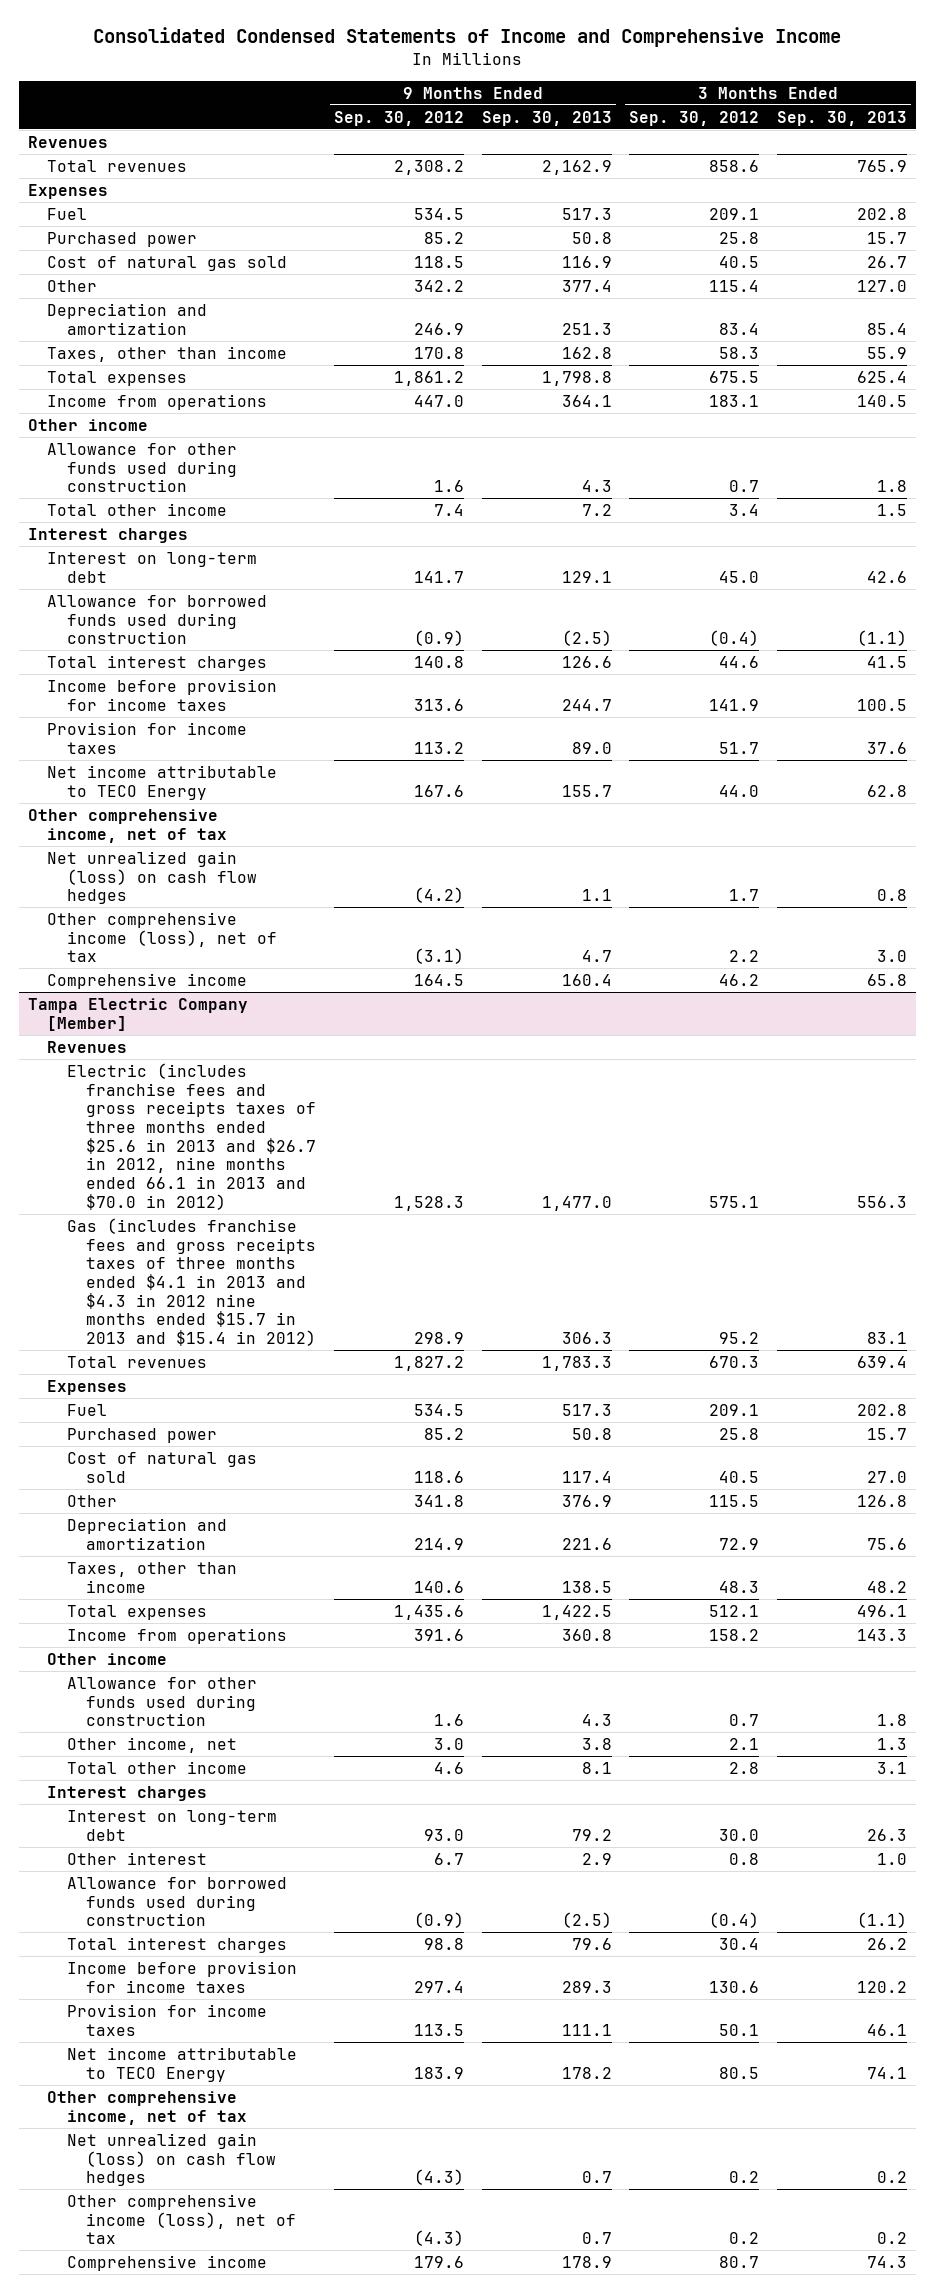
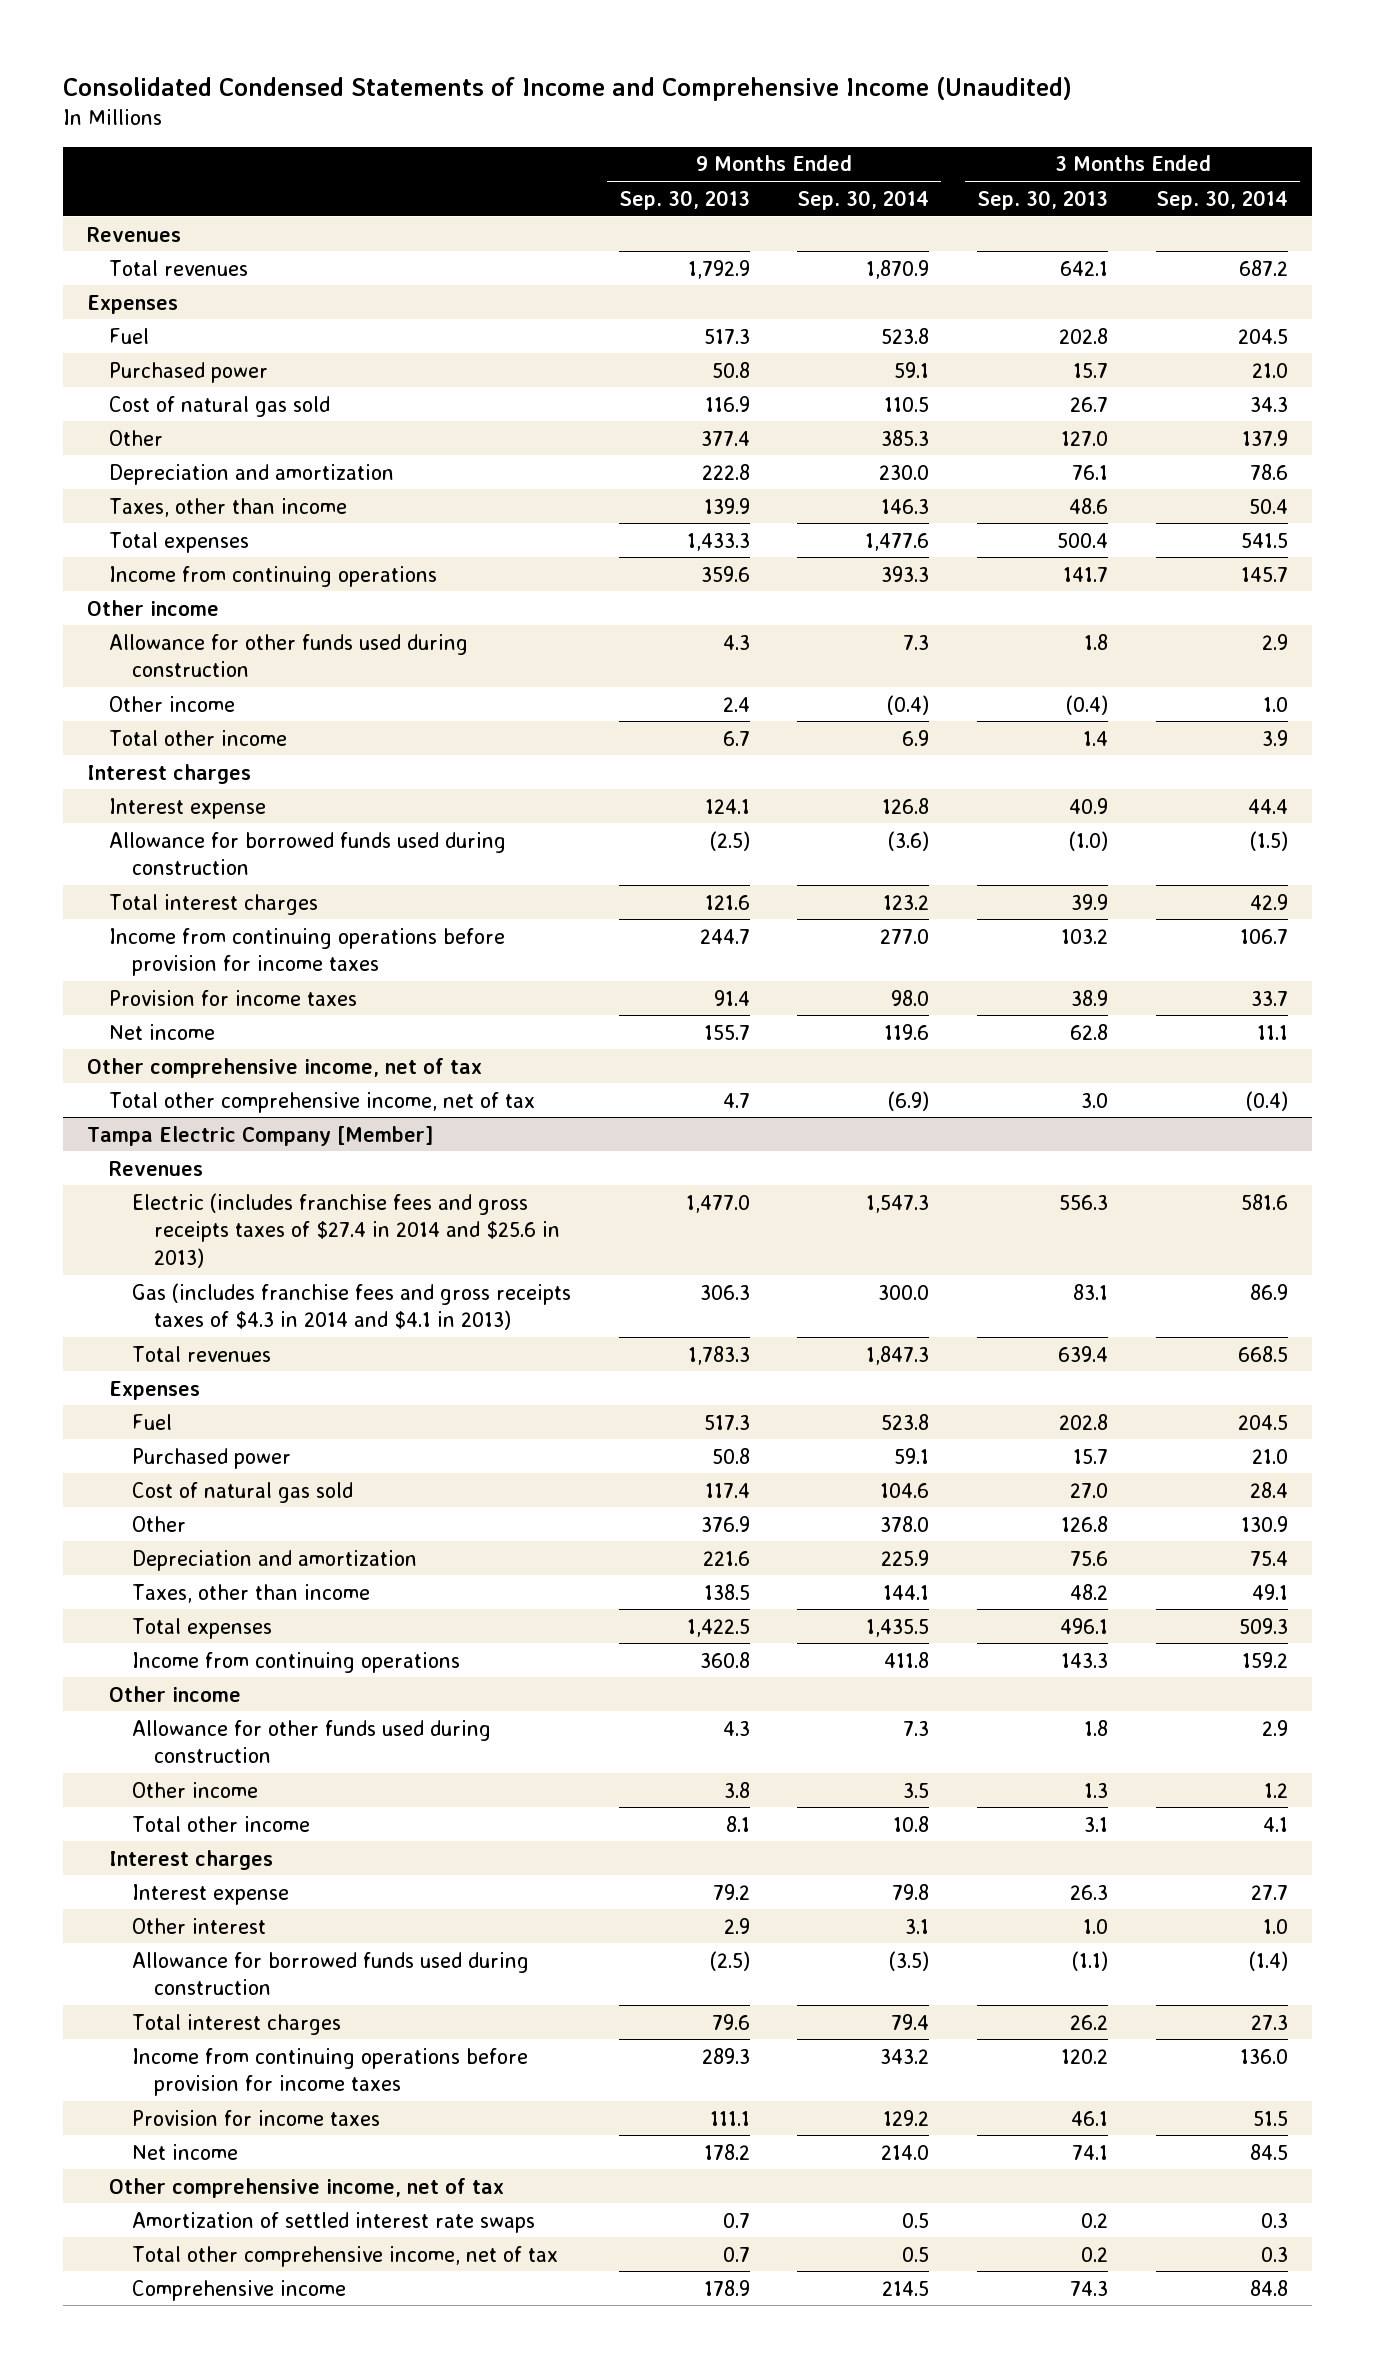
[93,27,842,48] Consolidated Condensed Statements of Income and Comprehensive Income -> [62,77,1072,102] Consolidated Condensed Statements of Income and Comprehensive Income (Unaudited)
[333,110,464,126] Sep. 30, 2012 -> none
[629,110,760,126] Sep. 30, 2012 -> none
none -> [797,189,930,210] Sep. 30, 2014
none -> [1155,189,1288,210] Sep. 30, 2014
[541,159,612,175] 2,162.9 -> [687,259,750,279] 1,792.9
[856,159,907,172] 765.9 -> [1060,260,1109,276] 642.1
[561,322,612,335] 251.3 -> [701,463,750,480] 222.8
[866,322,907,335] 85.4 -> [1072,464,1109,480] 76.1
[561,346,612,359] 162.8 -> [703,497,750,514] 139.9
[866,346,907,359] 55.9 -> [1069,497,1109,514] 48.6
[541,370,612,386] 1,798.8 -> [686,532,750,551] 1,433.3
[856,370,907,383] 625.4 -> [1057,532,1109,548] 500.4
[47,393,268,410] Income from operations -> [109,565,438,587] Income from continuing operations
[561,394,612,407] 364.1 -> [700,565,750,582] 359.6
[856,394,907,407] 140.5 -> [1063,566,1109,582] 141.7
none -> [109,695,236,712] Other income
[581,503,612,516] 7.2 -> [722,730,750,746] 6.7
[876,503,907,516] 1.5 -> [1083,730,1109,746] 1.4
[47,551,258,583] Interest on long-term debt -> none
none -> [109,797,267,819] Interest expense
[856,630,907,647] (1.1) -> [1069,830,1109,851] (1.0)
[561,655,612,668] 126.6 -> [704,894,750,910] 121.6
[866,655,907,668] 41.5 -> [1071,893,1109,910] 39.9
[47,678,278,711] Income before provision for income taxes -> [109,927,506,977] Income from continuing operations before provision for income taxes
[856,698,907,711] 100.5 -> [1061,928,1109,944] 103.2
[571,741,612,754] 89.0 -> [713,989,750,1006] 91.4
[866,741,907,754] 37.6 -> [1071,989,1109,1006] 38.9
[47,764,278,800] Net income attributable to TECO Energy -> [109,1023,216,1040] Net income
[47,850,257,905] Net unrealized gain (loss) on cash flow hedges -> none
[47,972,248,989] Comprehensive income -> none
[47,911,277,963] Other comprehensive income (loss), net of tax -> [109,1091,536,1113] Total other comprehensive income, net of tax
[66,1062,317,1210] Electric (includes franchise fees and gross receipts taxes of three months ended $25.6 in 2013 and $26.7 in 2012, nine months ended 66.1 in 2013 and $70.0 in 2012) -> [131,1192,561,1268] Electric (includes franchise fees and gross receipts taxes of $27.4 in 2014 and $25.6 in 2013)
[66,1217,317,1347] Gas (includes franchise fees and gross receipts taxes of three months ended $4.1 in 2013 and $4.3 in 2012 nine months ended $15.7 in 2013 and $15.4 in 2012) -> [131,1282,571,1331] Gas (includes franchise fees and gross receipts taxes of $4.3 in 2014 and $4.1 in 2013)
[66,1627,287,1644] Income from operations -> [131,1651,460,1673] Income from continuing operations
[66,1736,237,1753] Other income, net -> [131,1781,258,1798] Other income
[66,1809,277,1841] Interest on long-term debt -> [131,1883,289,1905] Interest expense
[66,1960,297,1993] Income before provision for income taxes -> [131,2047,528,2097] Income from continuing operations before provision for income taxes
[66,2046,297,2082] Net income attributable to TECO Energy -> [131,2143,238,2160] Net income
[66,2132,277,2187] Net unrealized gain (loss) on cash flow hedges -> none
none -> [131,2211,535,2233] Amortization of settled interest rate swaps
[66,2193,297,2245] Other comprehensive income (loss), net of tax -> [131,2245,558,2267] Total other comprehensive income, net of tax

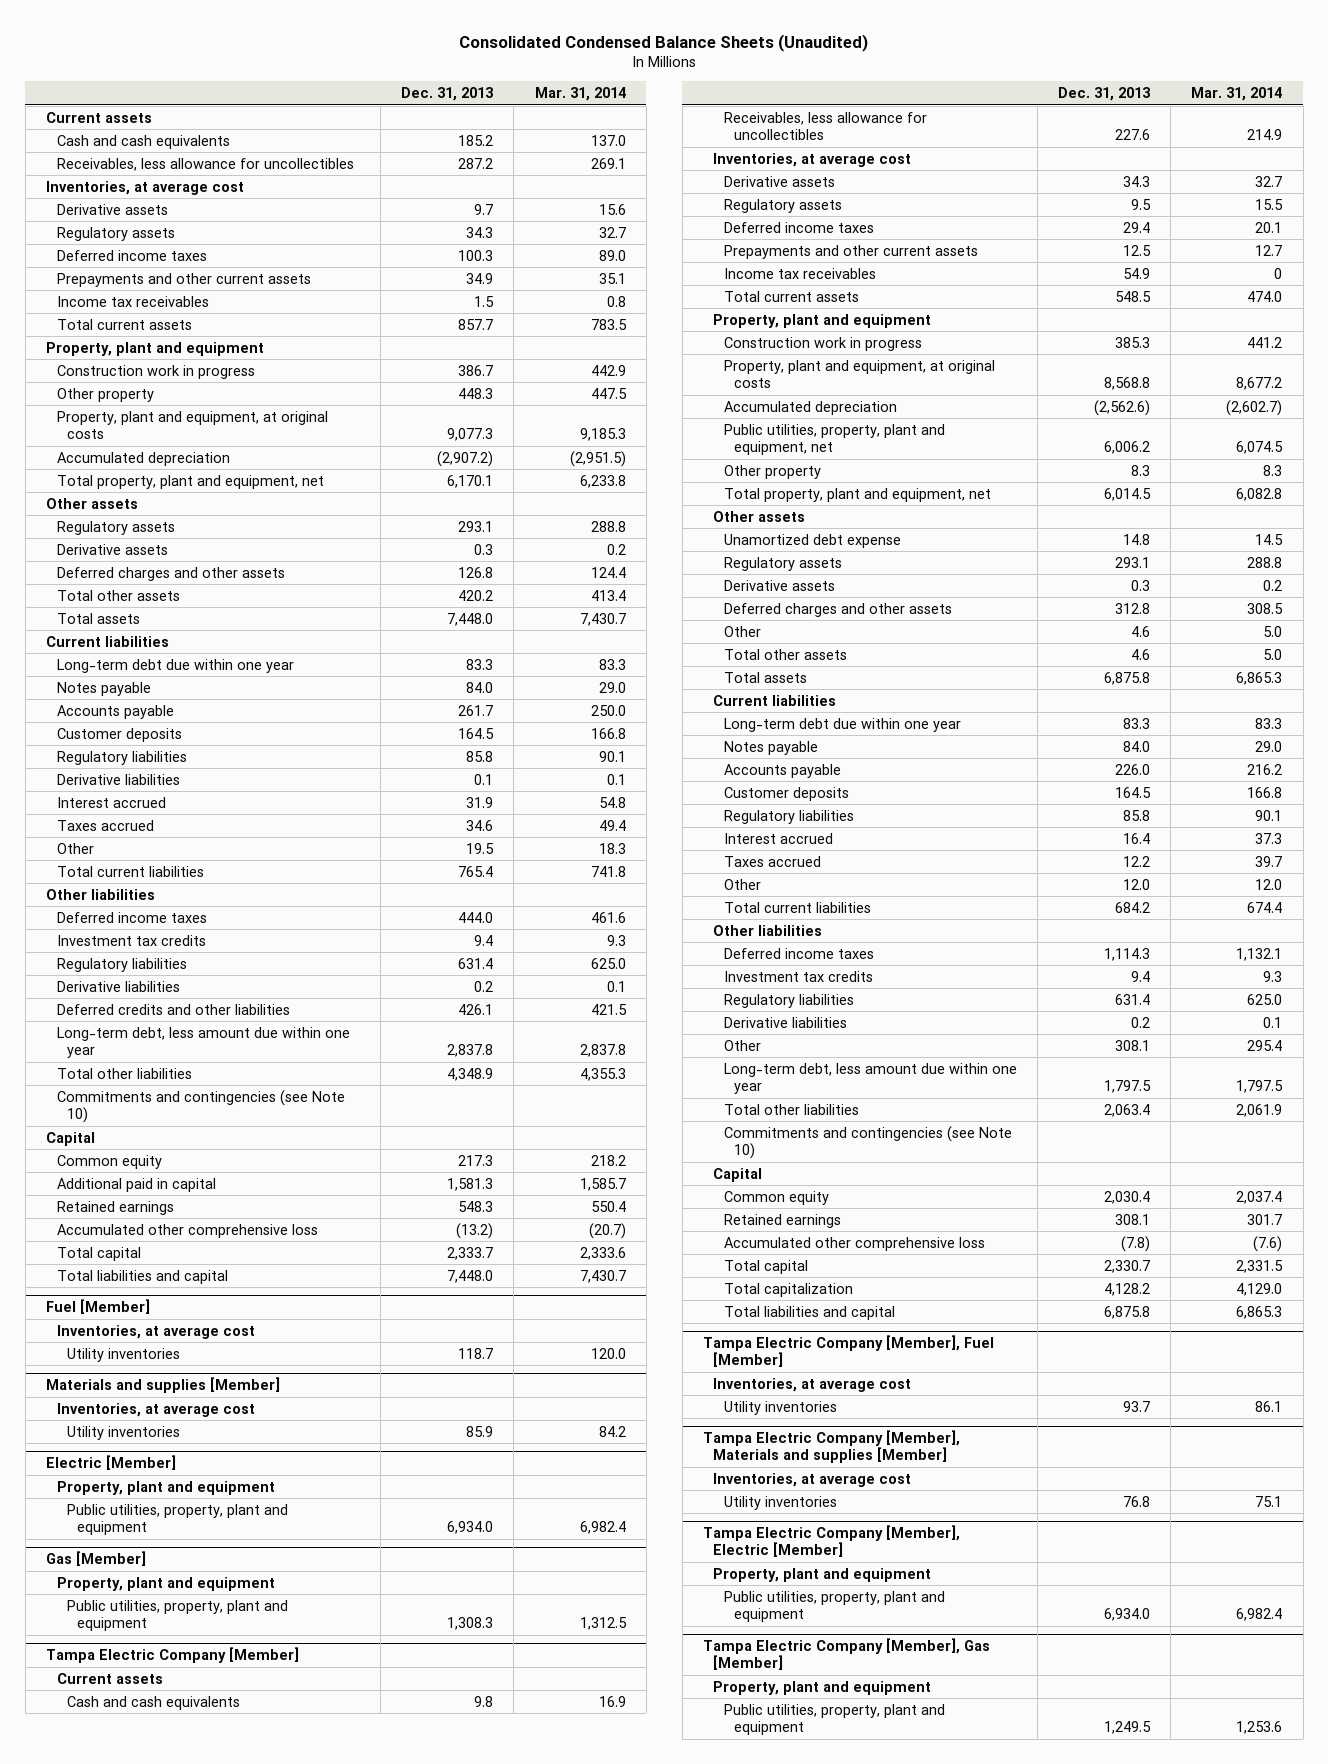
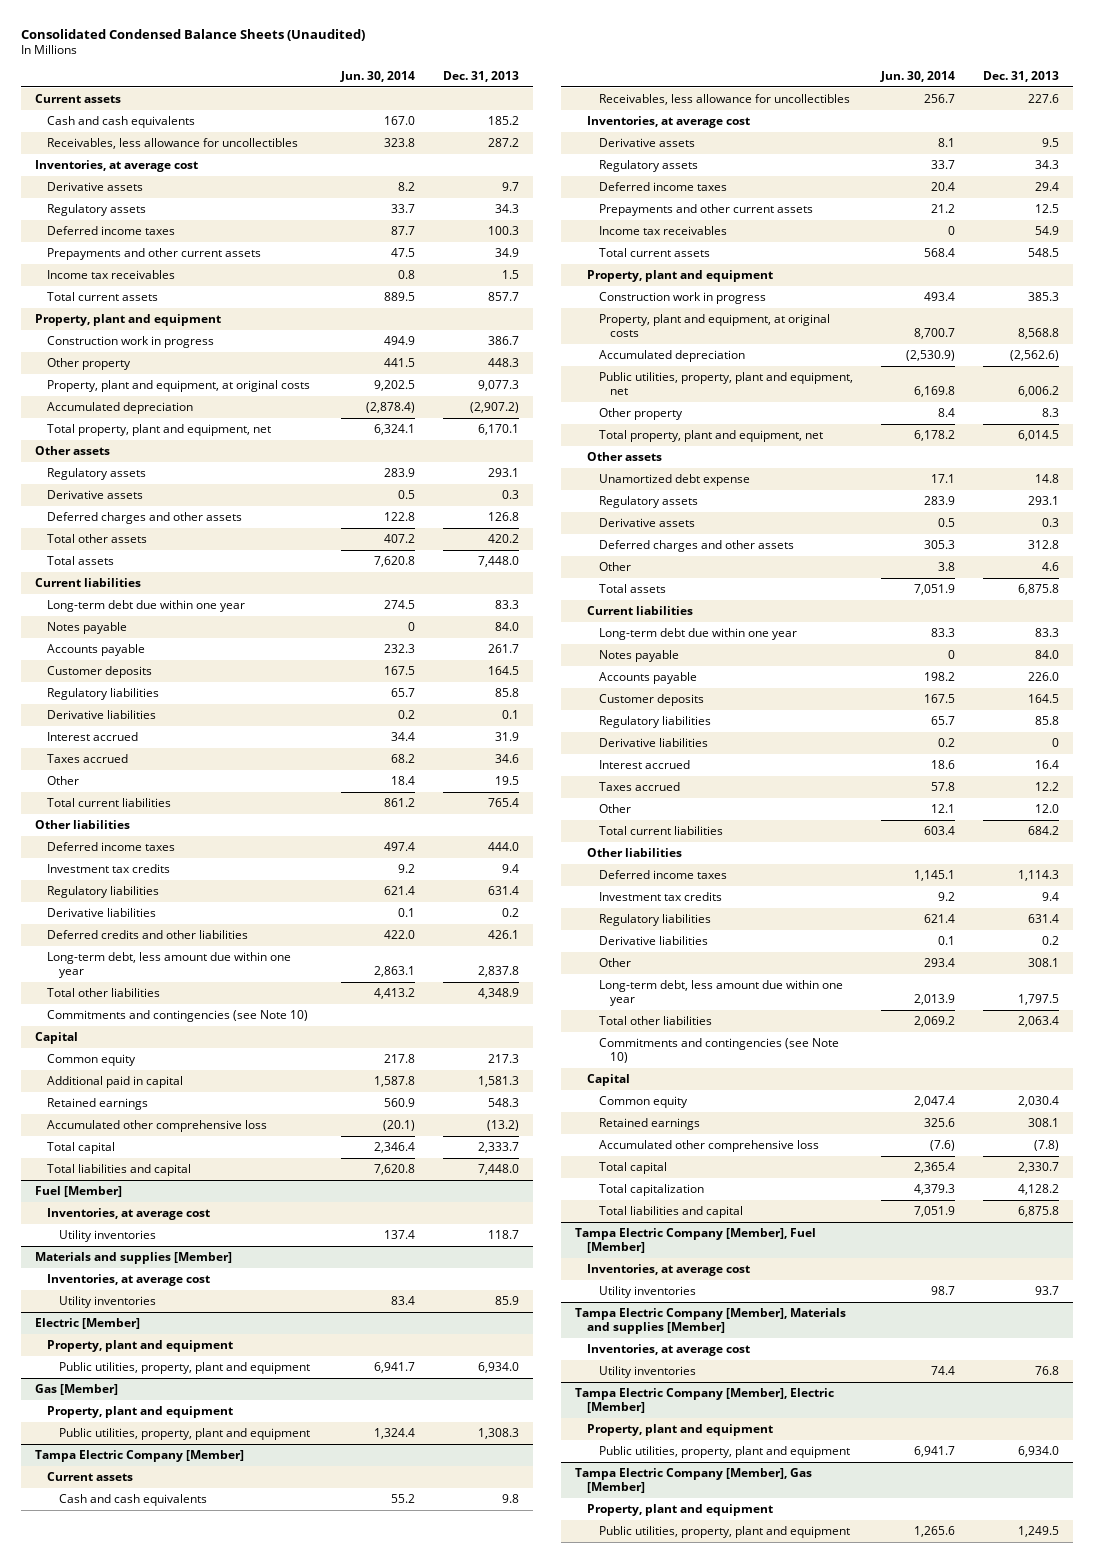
[534,86,626,101] Mar. 31, 2014 -> none
none -> [339,71,415,83] Jun. 30, 2014
[1122,175,1150,187] 34.3 -> [1041,137,1059,147] 9.5
[1130,198,1151,210] 9.5 -> [1034,159,1059,169] 34.3
[723,648,847,660] Total other assets -> none
none -> [598,737,708,747] Derivative liabilities

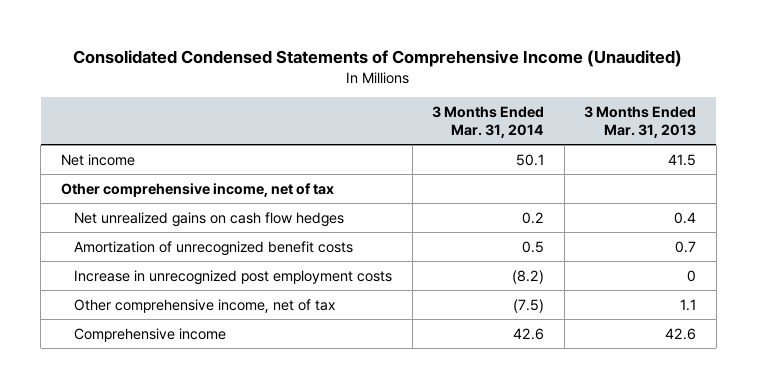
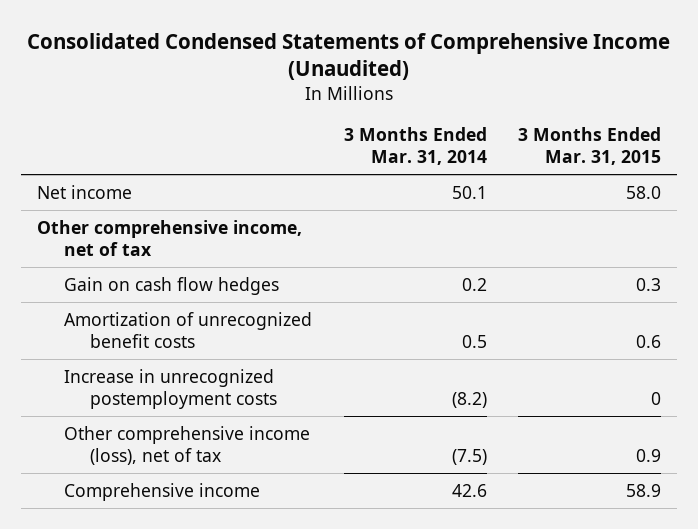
[584,105,697,139] 3 Months Ended Mar. 31, 2013 -> none
none -> [518,127,662,166] 3 Months Ended Mar. 31, 2015
[74,211,345,227] Net unrealized gains on cash flow hedges -> [63,276,279,295] Gain on cash flow hedges
[74,269,393,285] Increase in unrecognized post employment costs -> [63,368,278,409] Increase in unrecognized postemployment costs
[74,298,336,313] Other comprehensive income, net of tax -> [63,425,310,465] Other comprehensive income (loss), net of tax

